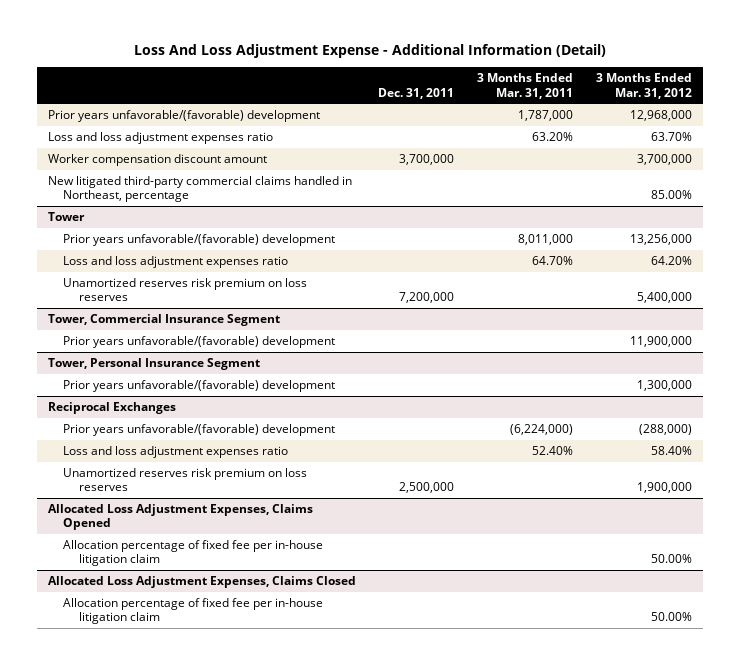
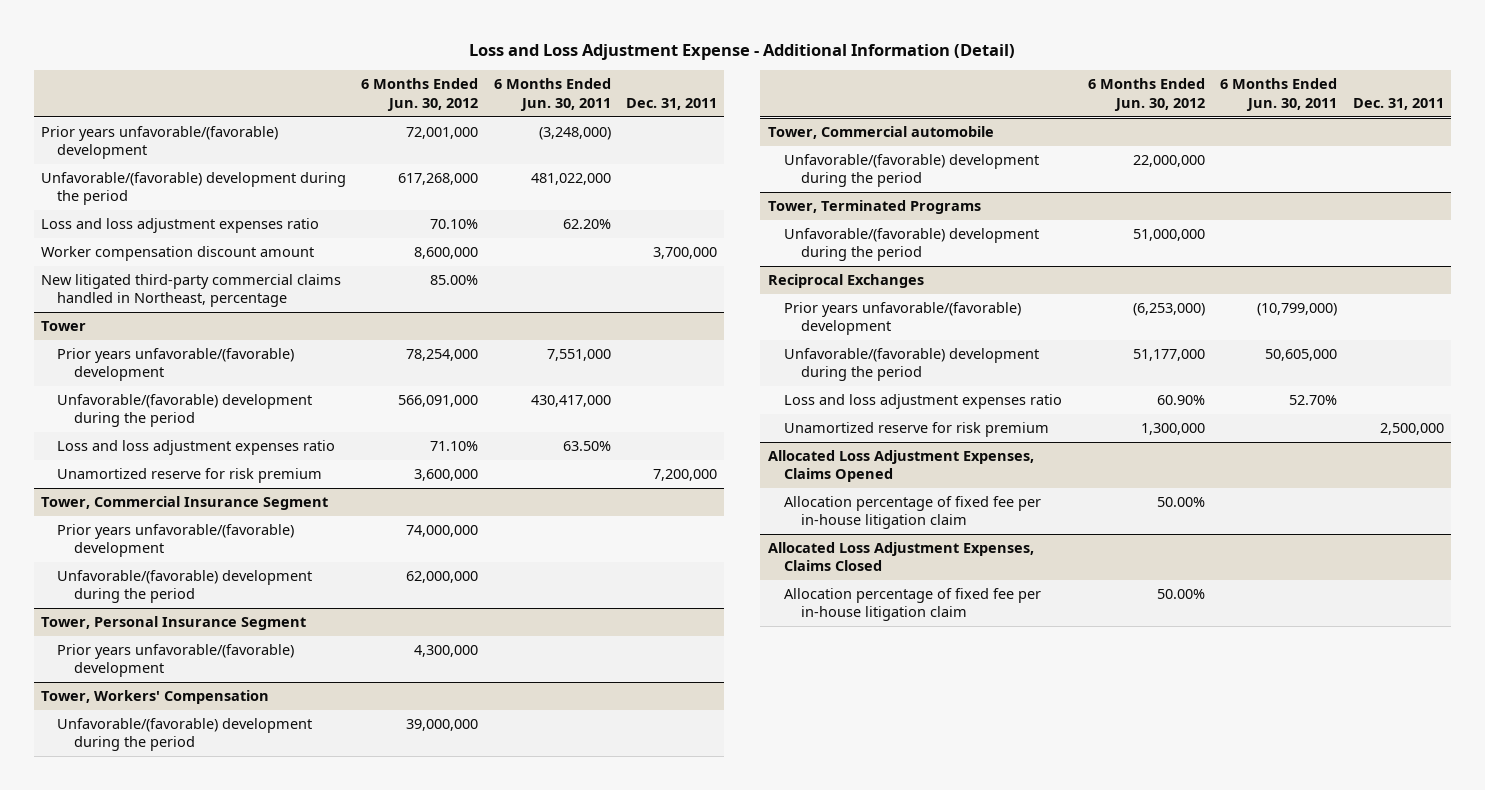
[133,44,606,59] Loss And Loss Adjustment Expense - Additional Information (Detail) -> [469,44,1016,61] Loss and Loss Adjustment Expense - Additional Information (Detail)
[477,73,574,99] 3 Months Ended Mar. 31, 2011 -> none
[595,73,692,99] 3 Months Ended Mar. 31, 2012 -> none
none -> [361,78,479,111] 6 Months Ended Jun. 30, 2012
none -> [493,78,611,111] 6 Months Ended Jun. 30, 2011
none -> [41,172,347,206] Unfavorable/(favorable) development during the period
none -> [57,394,313,428] Unfavorable/(favorable) development during the period
[63,278,308,302] Unamortized reserves risk premium on loss reserves -> [57,468,323,484] Unamortized reserve for risk premium
none -> [57,570,313,604] Unfavorable/(favorable) development during the period
none -> [41,690,270,705] Tower, Workers' Compensation
none -> [57,718,313,752] Unfavorable/(favorable) development during the period
none -> [768,126,995,140] Tower, Commercial automobile
none -> [784,154,1040,188] Unfavorable/(favorable) development during the period
none -> [768,200,982,215] Tower, Terminated Programs
none -> [784,228,1040,262] Unfavorable/(favorable) development during the period
none -> [784,348,1040,382] Unfavorable/(favorable) development during the period
[63,468,308,492] Unamortized reserves risk premium on loss reserves -> [784,422,1050,438] Unamortized reserve for risk premium

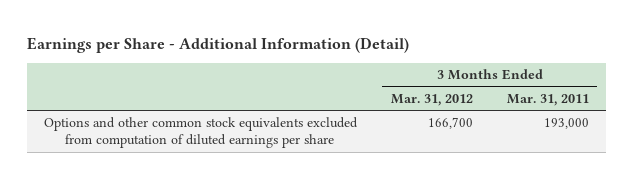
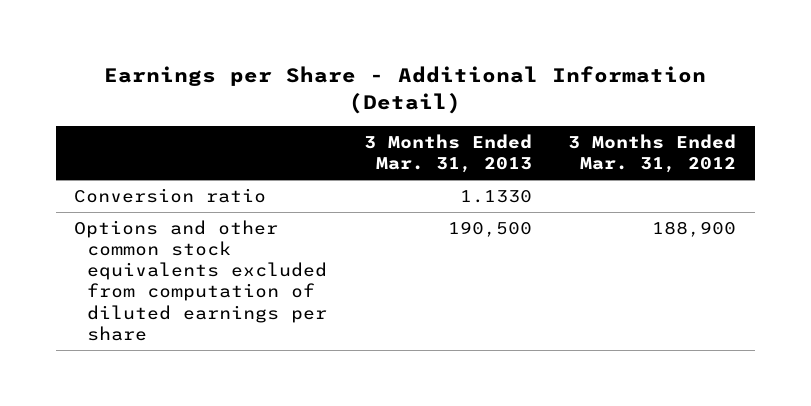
[506,94,589,107] Mar. 31, 2011 -> none
none -> [363,134,532,174] 3 Months Ended Mar. 31, 2013
none -> [74,188,267,204] Conversion ratio
[427,117,473,130] 166,700 -> [652,221,737,238] 188,900

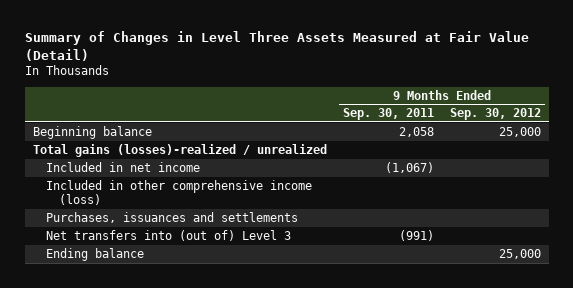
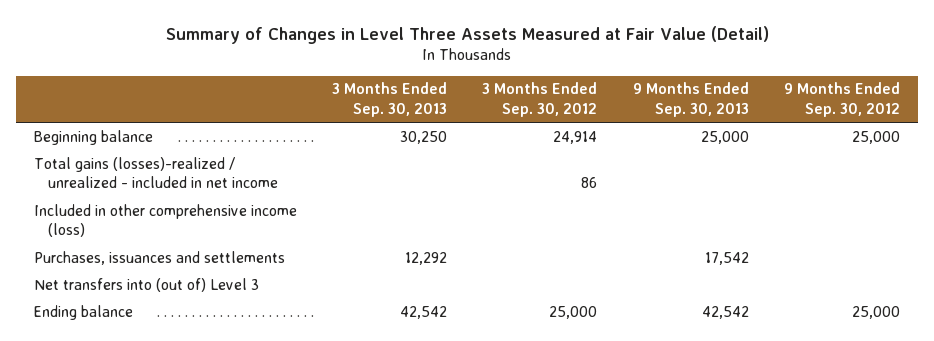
[342,108,434,121] Sep. 30, 2011 -> none
none -> [331,82,447,117] 3 Months Ended Sep. 30, 2013
none -> [482,82,598,117] 3 Months Ended Sep. 30, 2012
none -> [632,82,749,117] 9 Months Ended Sep. 30, 2013
[32,143,327,157] Total gains (losses)-realized / unrealized -> none
[45,161,200,172] Included in net income -> [33,156,278,189] Total gains (losses)-realized / unrealized - included in net income

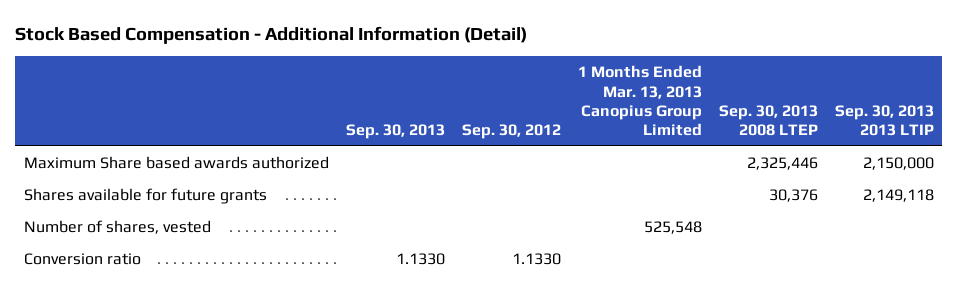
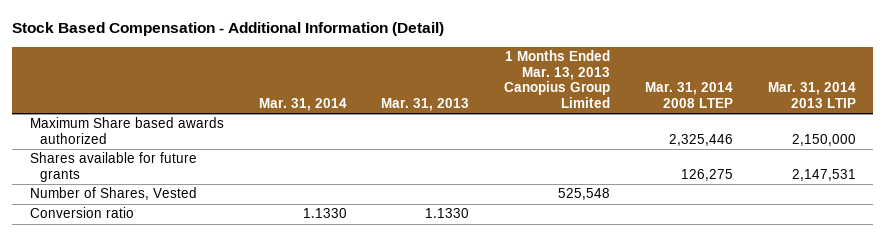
[345,124,445,140] Sep. 30, 2013 -> none
[461,124,561,140] Sep. 30, 2012 -> none
[718,104,818,137] Sep. 30, 2013 2008 LTEP -> none
[834,104,934,137] Sep. 30, 2013 2013 LTIP -> none
none -> [258,98,347,112] Mar. 31, 2014
none -> [381,98,470,112] Mar. 31, 2013
none -> [645,82,734,109] Mar. 31, 2014 2008 LTEP
none -> [767,82,856,109] Mar. 31, 2014 2013 LTIP
[23,220,211,235] Number of shares, vested -> [29,187,197,201] Number of Shares, Vested

